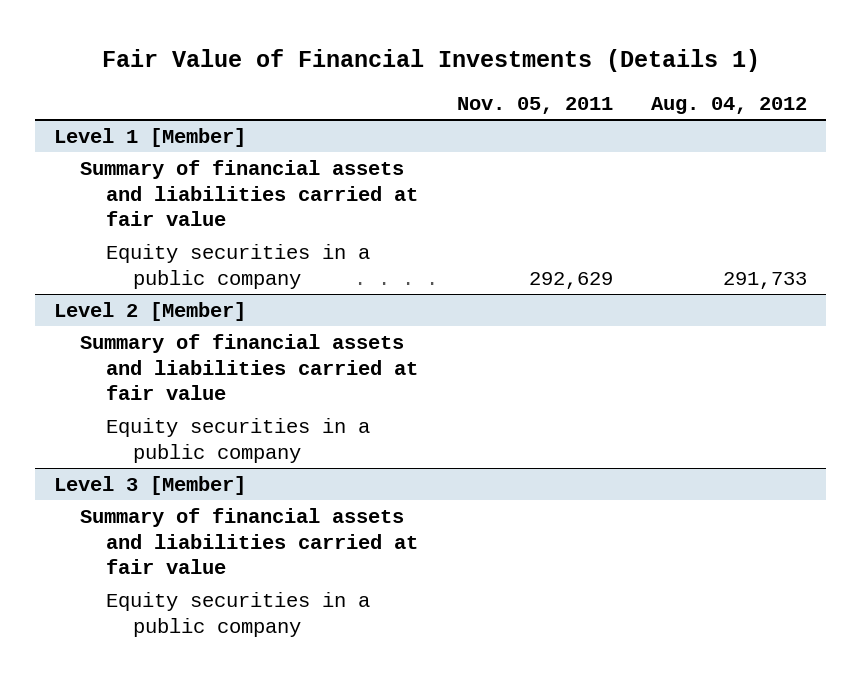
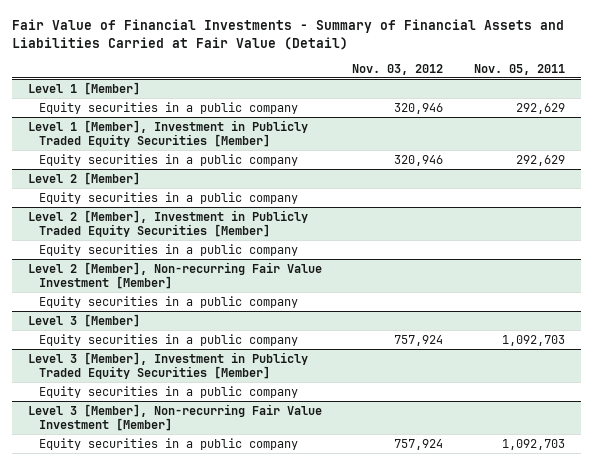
[101,49,760,73] Fair Value of Financial Investments (Details 1) -> [12,18,565,50] Fair Value of Financial Investments - Summary of Financial Assets and Liabilities Carried at Fair Value (Detail)
[650,97,807,115] Aug. 04, 2012 -> none
none -> [352,63,444,75] Nov. 03, 2012
[80,159,419,227] Summary of financial assets and liabilities carried at fair value -> none
none -> [27,119,308,147] Level 1 [Member], Investment in Publicly Traded Equity Securities [Member]
none -> [38,153,298,166] Equity securities in a public company
[80,333,419,401] Summary of financial assets and liabilities carried at fair value -> none
none -> [27,209,308,237] Level 2 [Member], Investment in Publicly Traded Equity Securities [Member]
none -> [38,243,298,256] Equity securities in a public company
none -> [27,261,322,289] Level 2 [Member], Non-recurring Fair Value Investment [Member]
none -> [38,295,298,308] Equity securities in a public company
[80,507,419,575] Summary of financial assets and liabilities carried at fair value -> none
none -> [38,333,298,346] Equity securities in a public company
none -> [27,351,308,379] Level 3 [Member], Investment in Publicly Traded Equity Securities [Member]
none -> [27,403,322,431] Level 3 [Member], Non-recurring Fair Value Investment [Member]
none -> [38,437,298,450] Equity securities in a public company

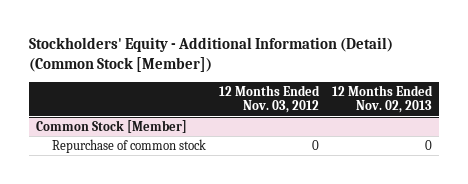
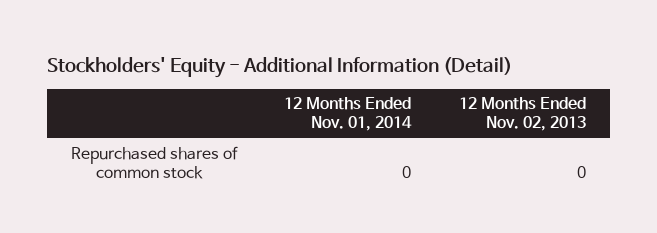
[29,37,394,72] Stockholders' Equity - Additional Information (Detail) (Common Stock [Member]) -> [47,57,513,79] Stockholders' Equity - Additional Information (Detail)
[219,84,321,114] 12 Months Ended Nov. 03, 2012 -> none
none -> [284,97,413,132] 12 Months Ended Nov. 01, 2014
[35,120,187,134] Common Stock [Member] -> none
[52,139,207,154] Repurchase of common stock -> [70,145,238,179] Repurchased shares of common stock

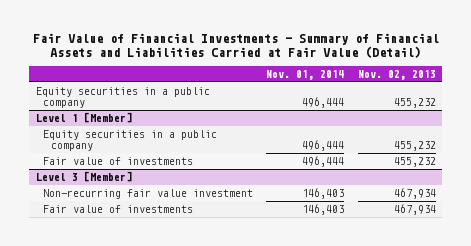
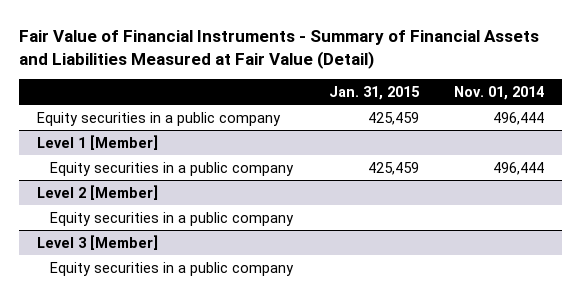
[32,32,439,58] Fair Value of Financial Investments - Summary of Financial Assets and Liabilities Carried at Fair Value (Detail) -> [18,29,539,69] Fair Value of Financial Instruments - Summary of Financial Assets and Liabilities Measured at Fair Value (Detail)
[357,69,436,80] Nov. 02, 2013 -> none
none -> [328,86,420,101] Jan. 31, 2015
[43,157,194,166] Fair value of investments -> none
none -> [36,184,158,200] Level 2 [Member]
none -> [50,211,295,226] Equity securities in a public company
[43,189,254,200] Non-recurring fair value investment -> none
[43,205,194,214] Fair value of investments -> none
none -> [50,261,295,276] Equity securities in a public company

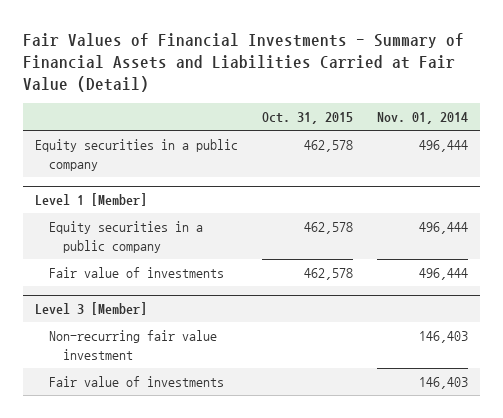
[18,29,539,69] Fair Value of Financial Instruments - Summary of Financial Assets and Liabilities Measured at Fair Value (Detail) -> [22,32,464,93] Fair Values of Financial Investments - Summary of Financial Assets and Liabilities Carried at Fair Value (Detail)
[328,86,420,101] Jan. 31, 2015 -> none
none -> [262,112,354,125] Oct. 31, 2015
[36,184,158,200] Level 2 [Member] -> none
[50,211,295,226] Equity securities in a public company -> none
none -> [49,267,225,279] Fair value of investments
[50,261,295,276] Equity securities in a public company -> none
none -> [49,330,218,360] Non-recurring fair value investment
none -> [49,376,225,388] Fair value of investments

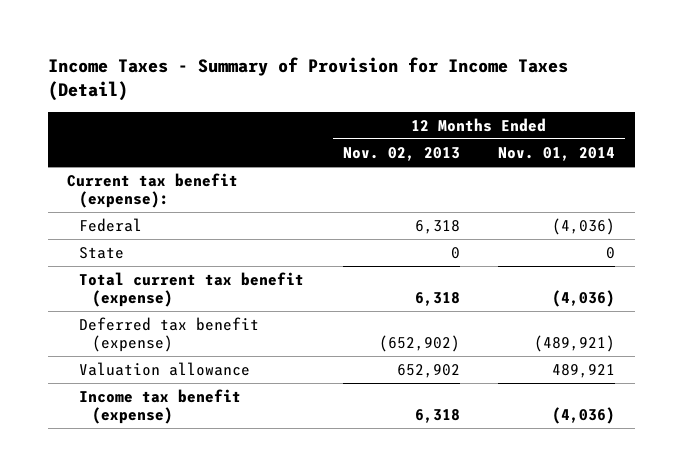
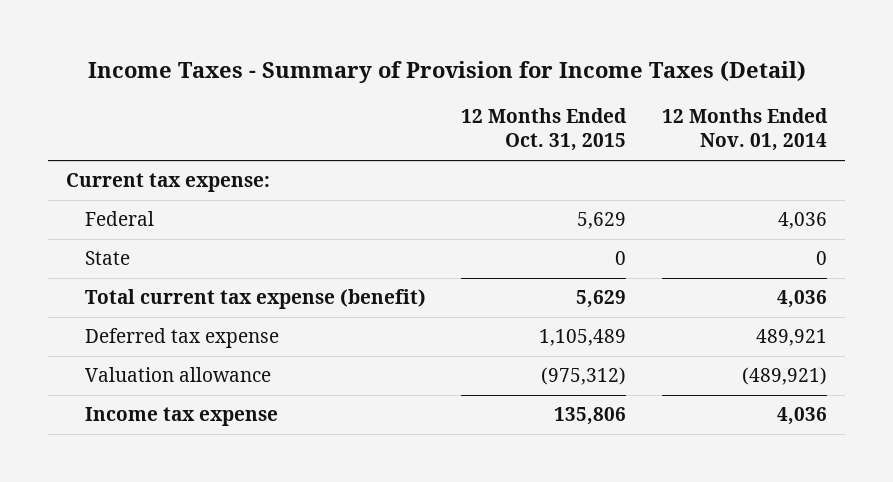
[342,146,460,161] Nov. 02, 2013 -> none
none -> [461,108,628,152] 12 Months Ended Oct. 31, 2015
[67,173,239,209] Current tax benefit (expense): -> [66,173,271,193] Current tax expense:
[552,218,616,236] (4,036) -> [778,212,828,230] 4,036
[79,272,305,308] Total current tax benefit (expense) -> [84,289,426,310] Total current tax expense (benefit)
[552,290,616,308] (4,036) -> [777,290,828,309] 4,036
[79,317,260,353] Deferred tax benefit (expense) -> [84,328,279,349] Deferred tax expense
[534,335,616,353] (489,921) -> [756,329,828,347] 489,921
[552,364,616,379] 489,921 -> [742,367,828,386] (489,921)
[79,389,242,425] Income tax benefit (expense) -> [84,407,278,427] Income tax expense
[552,407,616,425] (4,036) -> [777,407,828,426] 4,036

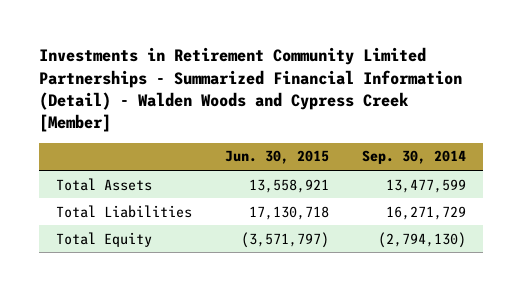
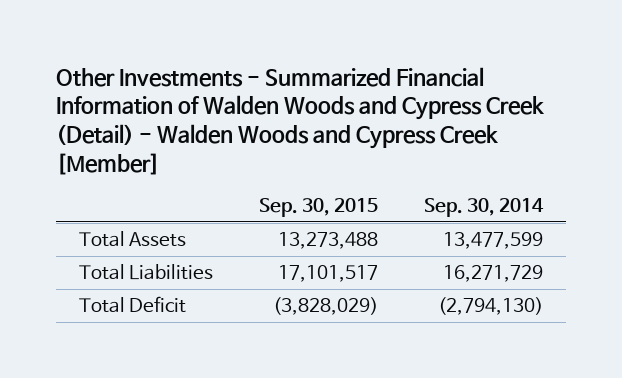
[38,47,462,133] Investments in Retirement Community Limited Partnerships - Summarized Financial Information (Detail) - Walden Woods and Cypress Creek [Member] -> [55,66,545,175] Other Investments - Summarized Financial Information of Walden Woods and Cypress Creek (Detail) - Walden Woods and Cypress Creek [Member]
[224,150,329,165] Jun. 30, 2015 -> none
none -> [258,198,378,218] Sep. 30, 2015
[55,231,152,247] Total Equity -> [78,295,186,313] Total Deficit

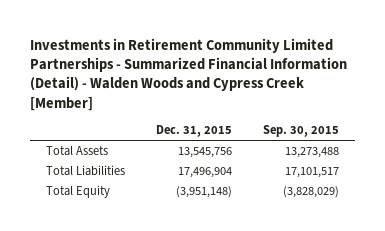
[55,66,545,175] Other Investments - Summarized Financial Information of Walden Woods and Cypress Creek (Detail) - Walden Woods and Cypress Creek [Member] -> [30,37,348,111] Investments in Retirement Community Limited Partnerships - Summarized Financial Information (Detail) - Walden Woods and Cypress Creek [Member]
[423,198,544,218] Sep. 30, 2014 -> none
none -> [156,125,233,138] Dec. 31, 2015
[78,295,186,313] Total Deficit -> [45,185,110,199] Total Equity

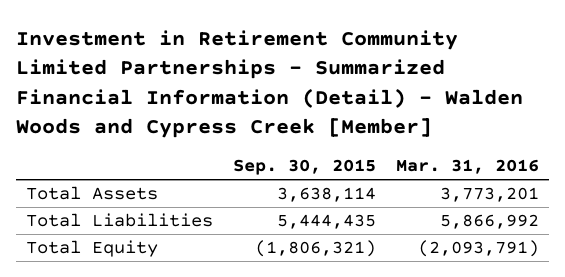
[30,37,348,111] Investments in Retirement Community Limited Partnerships - Summarized Financial Information (Detail) - Walden Woods and Cypress Creek [Member] -> [15,30,523,139] Investment in Retirement Community Limited Partnerships - Summarized Financial Information (Detail) - Walden Woods and Cypress Creek [Member]
[156,125,233,138] Dec. 31, 2015 -> none
none -> [395,159,539,175] Mar. 31, 2016
[285,147,340,159] 13,273,488 -> [276,187,376,203] 3,638,114
[285,167,340,179] 17,101,517 -> [276,214,376,230] 5,444,435
[283,186,340,199] (3,828,029) -> [254,240,376,258] (1,806,321)

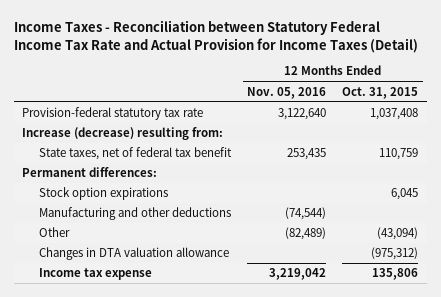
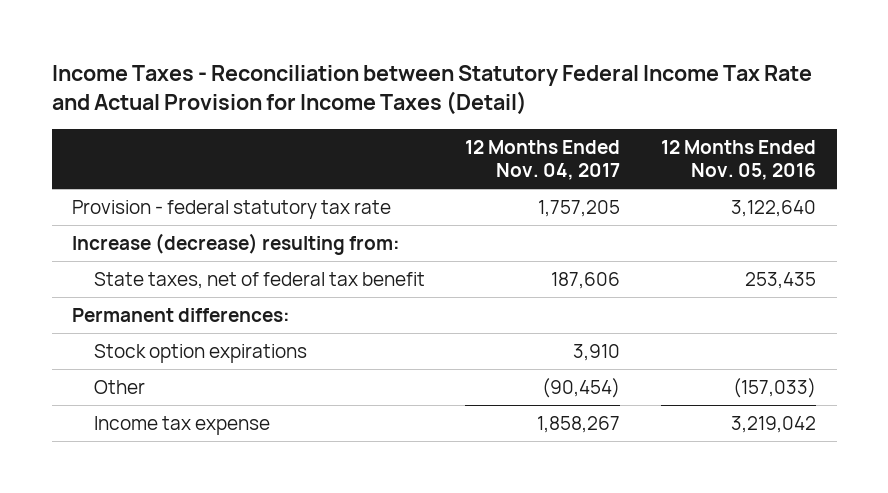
[342,86,419,99] Oct. 31, 2015 -> none
none -> [465,140,621,181] 12 Months Ended Nov. 04, 2017
[22,107,204,121] Provision-federal statutory tax rate -> [72,200,392,220] Provision - federal statutory tax rate
[39,207,232,221] Manufacturing and other deductions -> none
[39,247,230,261] Changes in DTA valuation allowance -> none
[285,227,327,241] (82,489) -> [733,378,817,399] (157,033)

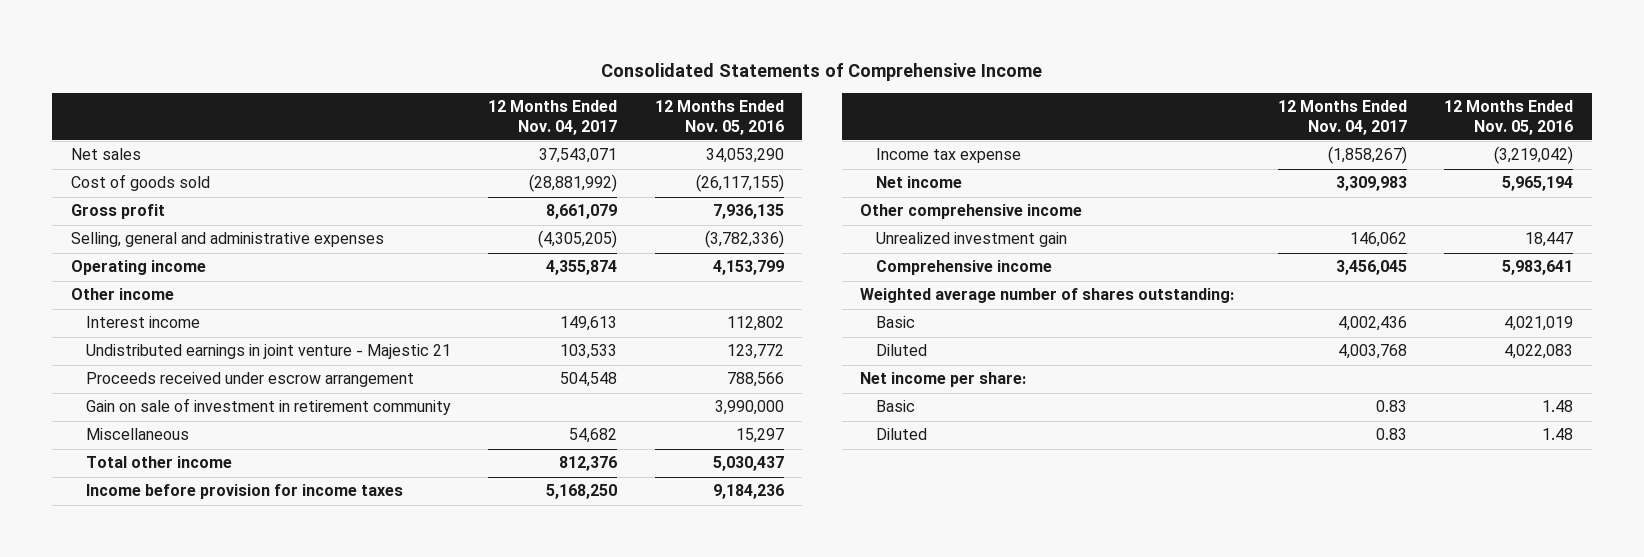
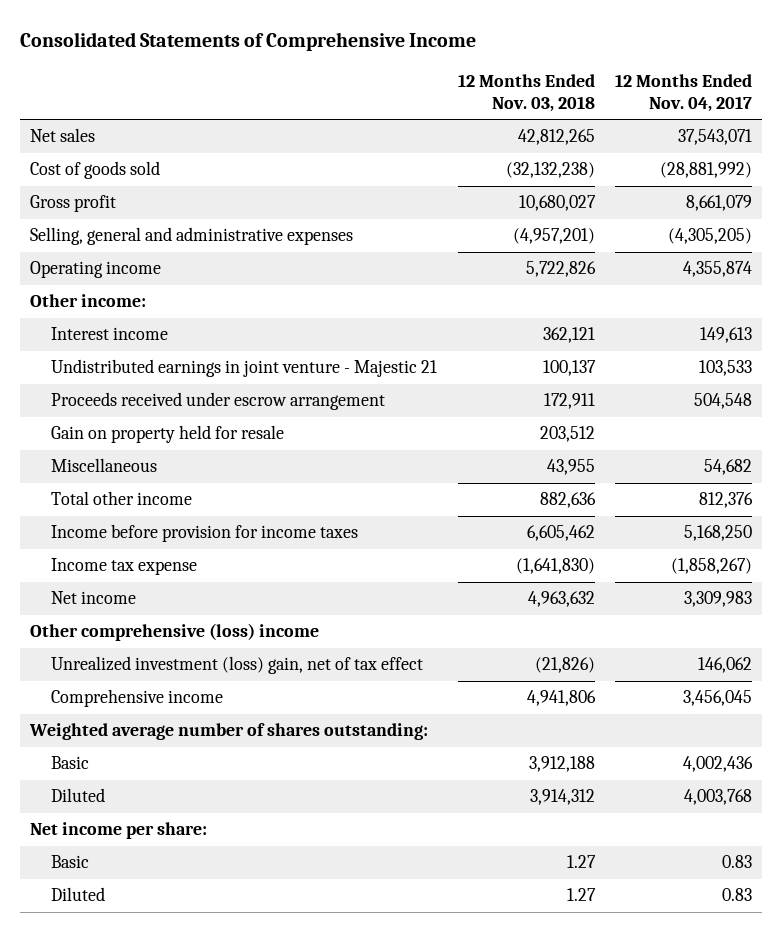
[654,100,784,135] 12 Months Ended Nov. 05, 2016 -> none
none -> [457,73,595,113] 12 Months Ended Nov. 03, 2018
[70,288,174,301] Other income -> [29,294,146,308] Other income:
[86,398,452,416] Gain on sale of investment in retirement community -> none
none -> [51,425,285,444] Gain on property held for resale
[860,204,1083,220] Other comprehensive income -> [29,623,319,642] Other comprehensive (loss) income
[875,232,1067,248] Unrealized investment gain -> [51,656,424,675] Unrealized investment (loss) gain, net of tax effect

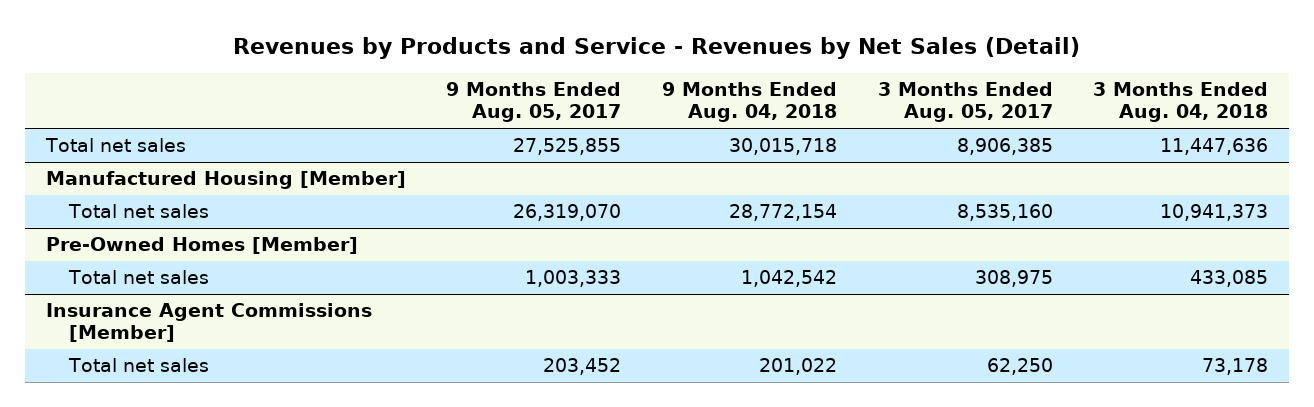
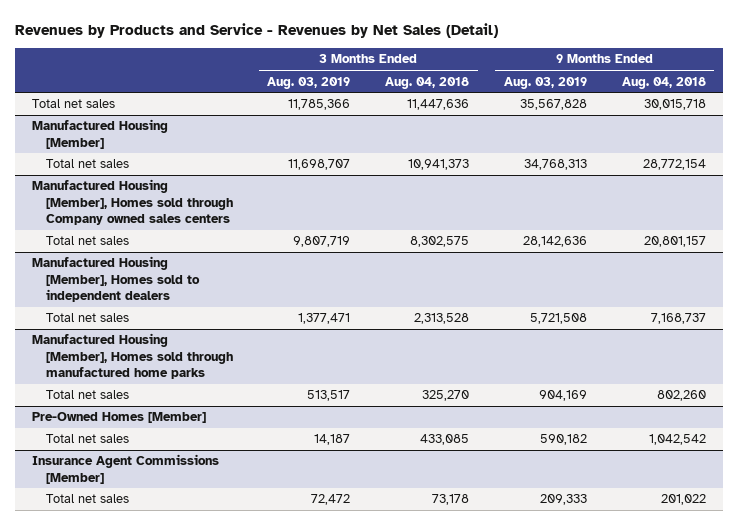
[446,82,622,123] 9 Months Ended Aug. 05, 2017 -> none
[877,82,1053,123] 3 Months Ended Aug. 05, 2017 -> none
none -> [267,76,351,89] Aug. 03, 2019
none -> [503,76,587,89] Aug. 03, 2019
none -> [32,179,233,225] Manufactured Housing [Member], Homes sold through Company owned sales centers
none -> [45,236,129,246] Total net sales
none -> [32,256,200,302] Manufactured Housing [Member], Homes sold to independent dealers
none -> [45,313,129,323] Total net sales
none -> [32,333,233,379] Manufactured Housing [Member], Homes sold through manufactured home parks
none -> [45,390,129,400] Total net sales

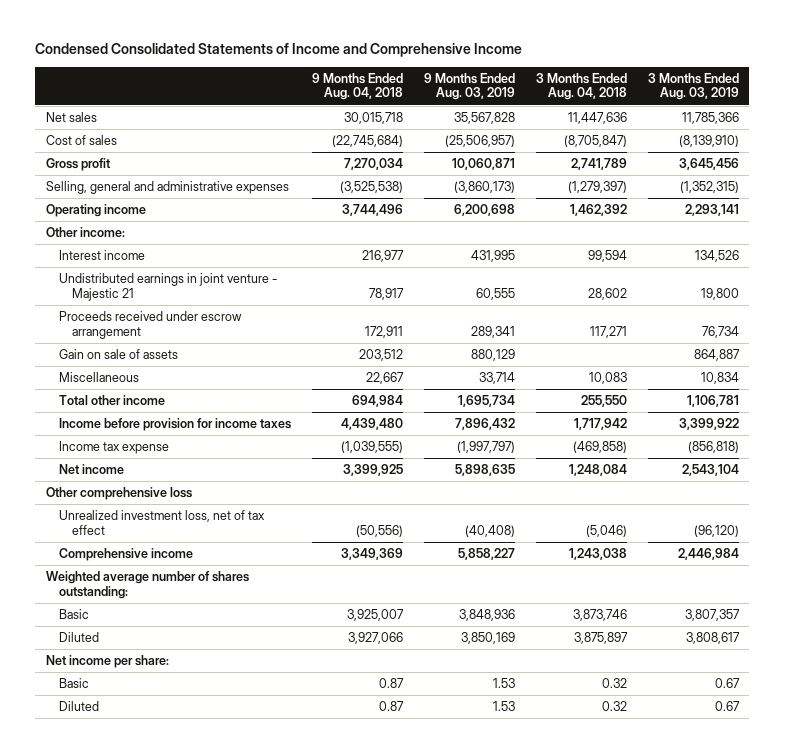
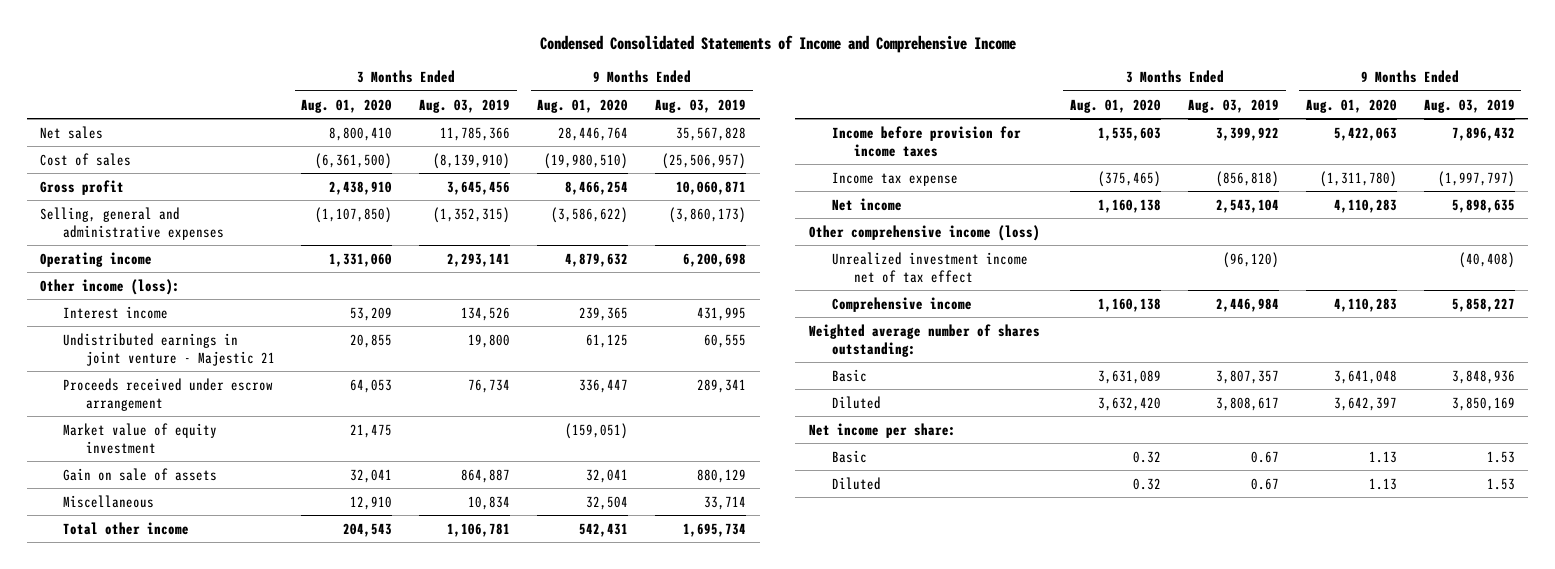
[311,72,403,101] 9 Months Ended Aug. 04, 2018 -> none
[535,72,627,101] 3 Months Ended Aug. 04, 2018 -> none
none -> [301,98,393,113] Aug. 01, 2020
none -> [537,98,629,113] Aug. 01, 2020
[45,227,125,238] Other income: -> [40,278,181,295] Other income (loss):
none -> [62,422,217,454] Market value of equity investment
[45,487,192,501] Other comprehensive loss -> [808,224,1040,241] Other comprehensive income (loss)
[58,510,265,535] Unrealized investment loss, net of tax effect -> [831,251,1028,283] Unrealized investment income net of tax effect

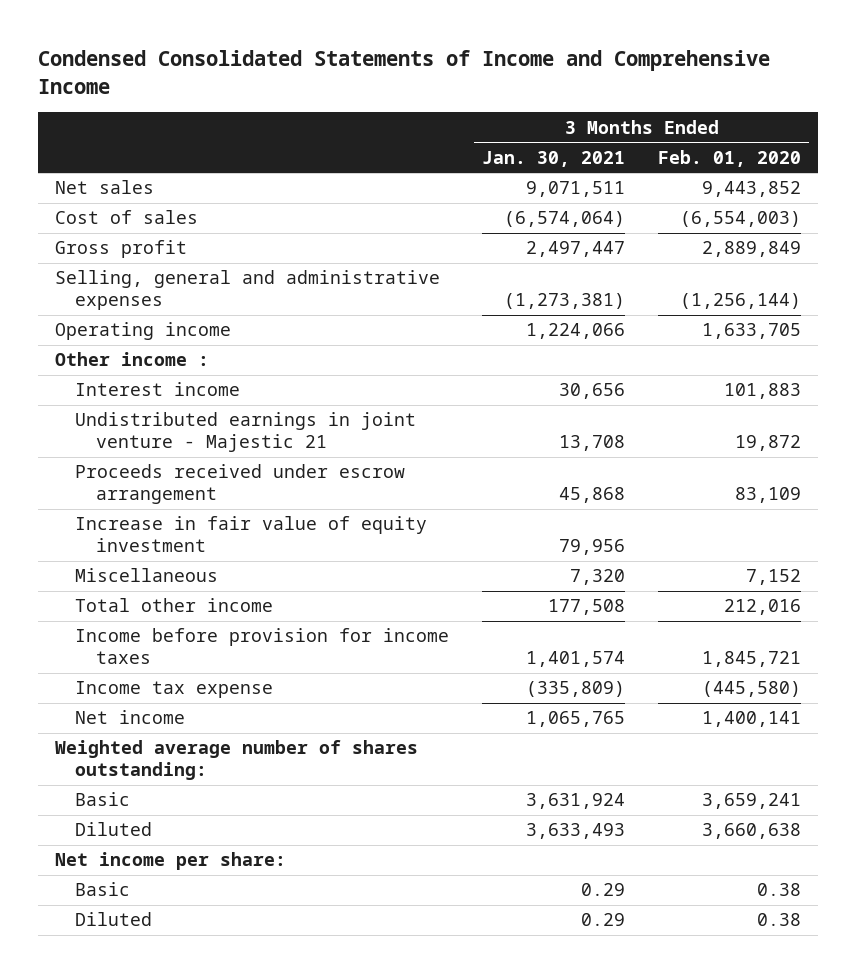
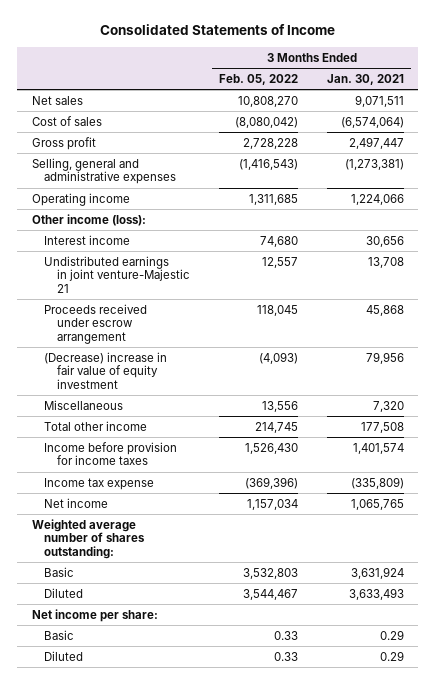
[38,50,771,95] Condensed Consolidated Statements of Income and Comprehensive Income -> [99,24,335,36] Consolidated Statements of Income
[658,149,802,167] Feb. 01, 2020 -> none
none -> [219,73,299,85] Feb. 05, 2022
[54,352,209,367] Other income : -> [31,213,146,226] Other income (loss):
[75,412,417,453] Undistributed earnings in joint venture - Majestic 21 -> [44,255,191,293] Undistributed earnings in joint venture-Majestic 21
[75,516,428,553] Increase in fair value of equity investment -> [44,351,168,389] (Decrease) increase in fair value of equity investment

